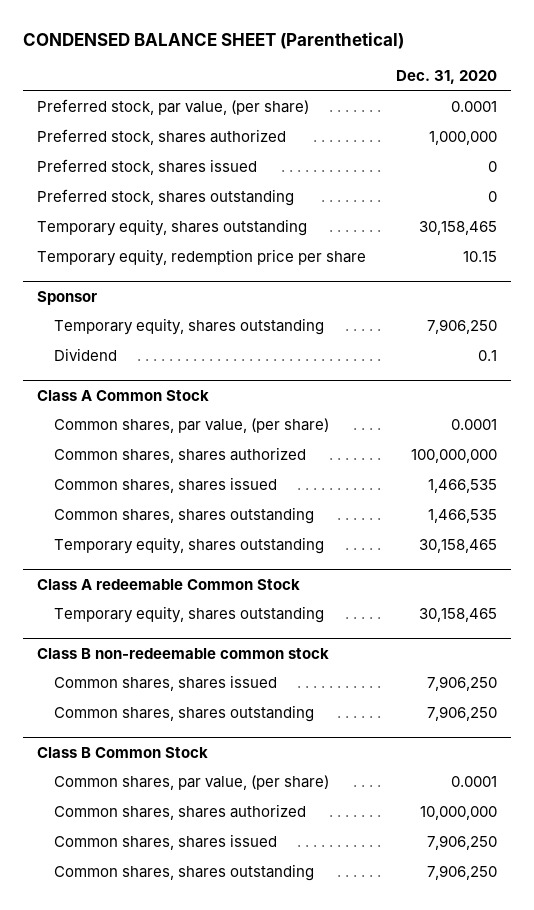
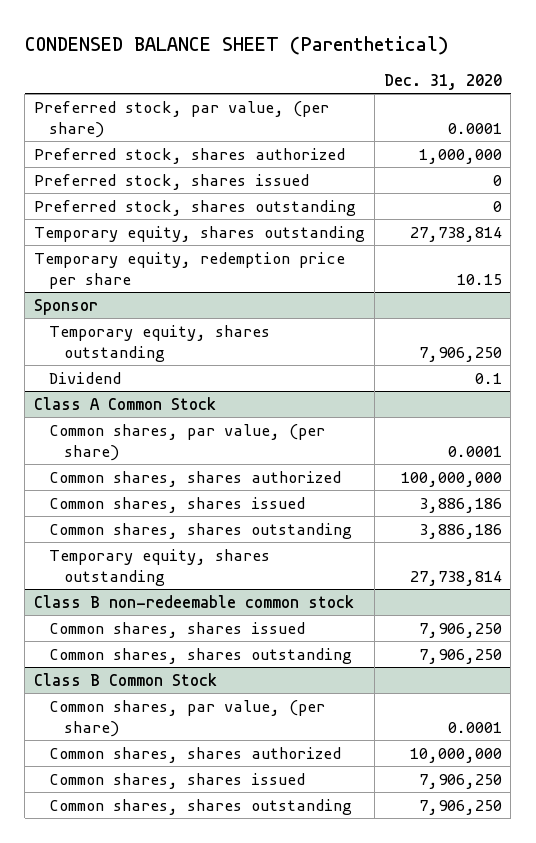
[418,221,497,236] 30,158,465 -> [409,226,502,242] 27,738,814
[37,578,301,590] Class A redeemable Common Stock -> none
[53,606,324,624] Temporary equity, shares outstanding -> none
[427,479,497,494] 1,466,535 -> [418,497,502,513] 3,886,186
[427,509,497,524] 1,466,535 -> [418,523,502,539] 3,886,186
[418,539,497,554] 30,158,465 -> [409,571,502,587] 27,738,814

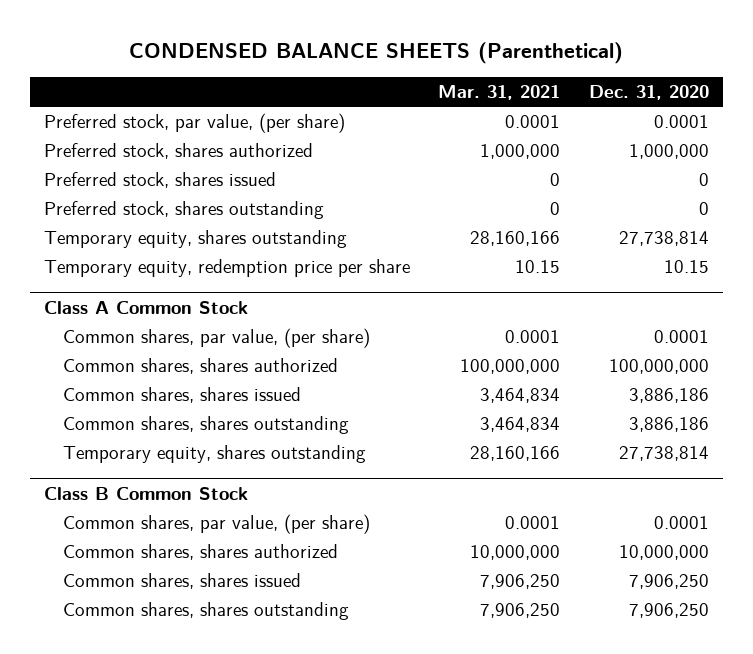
[24,35,449,55] CONDENSED BALANCE SHEET (Parenthetical) -> [129,42,624,65] CONDENSED BALANCE SHEETS (Parenthetical)
none -> [438,84,561,100] Mar. 31, 2021
[34,298,99,315] Sponsor -> none
[48,324,270,363] Temporary equity, shares outstanding -> none
[48,371,121,384] Dividend -> none
[34,594,355,608] Class B non-redeemable common stock -> none
[48,621,305,638] Common shares, shares issued -> none
[48,647,352,664] Common shares, shares outstanding -> none

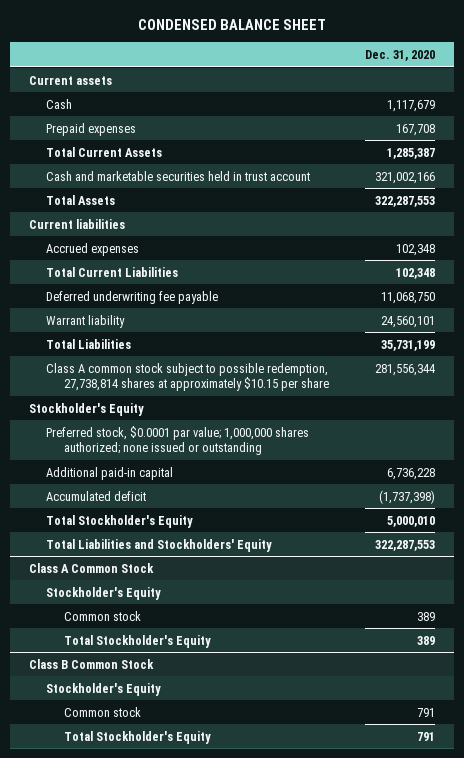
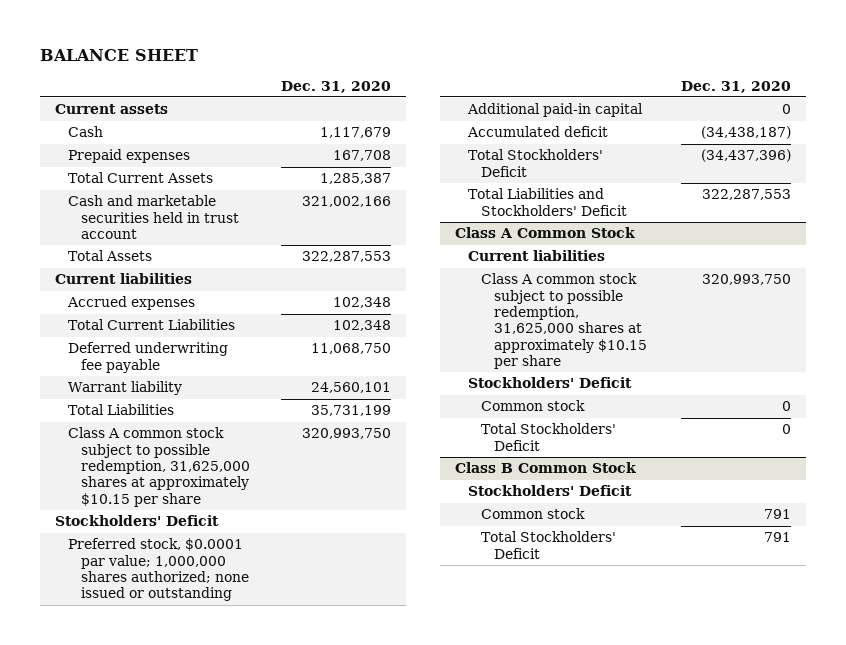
[138,18,327,30] CONDENSED BALANCE SHEET -> [39,48,198,61] BALANCE SHEET
[46,362,329,392] Class A common stock subject to possible redemption, 27,738,814 shares at approximately $10.15 per share -> [67,427,250,507] Class A common stock subject to possible redemption, 31,625,000 shares at approximately $10.15 per share
[375,363,436,376] 281,556,344 -> [301,428,391,440] 320,993,750
[28,402,144,416] Stockholder's Equity -> [55,515,220,527] Stockholders' Deficit
[387,467,436,480] 6,736,228 -> [781,104,791,115] 0
[379,489,436,504] (1,737,398) -> [700,126,791,140] (34,438,187)
[46,514,194,528] Total Stockholder's Equity -> [468,149,604,177] Total Stockholders' Deficit
[387,515,436,527] 5,000,010 -> [700,149,791,163] (34,437,396)
[46,538,273,552] Total Liabilities and Stockholders' Equity -> [468,188,628,216] Total Liabilities and Stockholders' Deficit
none -> [468,250,606,262] Current liabilities
none -> [481,273,647,369] Class A common stock subject to possible redemption, 31,625,000 shares at approximately $10.15 per share
[46,586,162,600] Stockholder's Equity -> [468,377,633,389] Stockholders' Deficit
[417,611,436,621] 389 -> [781,401,791,412] 0
[63,634,211,648] Total Stockholder's Equity -> [481,423,617,451] Total Stockholders' Deficit
[417,635,436,645] 389 -> [781,424,791,435] 0
[46,682,162,696] Stockholder's Equity -> [468,485,633,497] Stockholders' Deficit
[63,730,211,744] Total Stockholder's Equity -> [481,531,617,559] Total Stockholders' Deficit

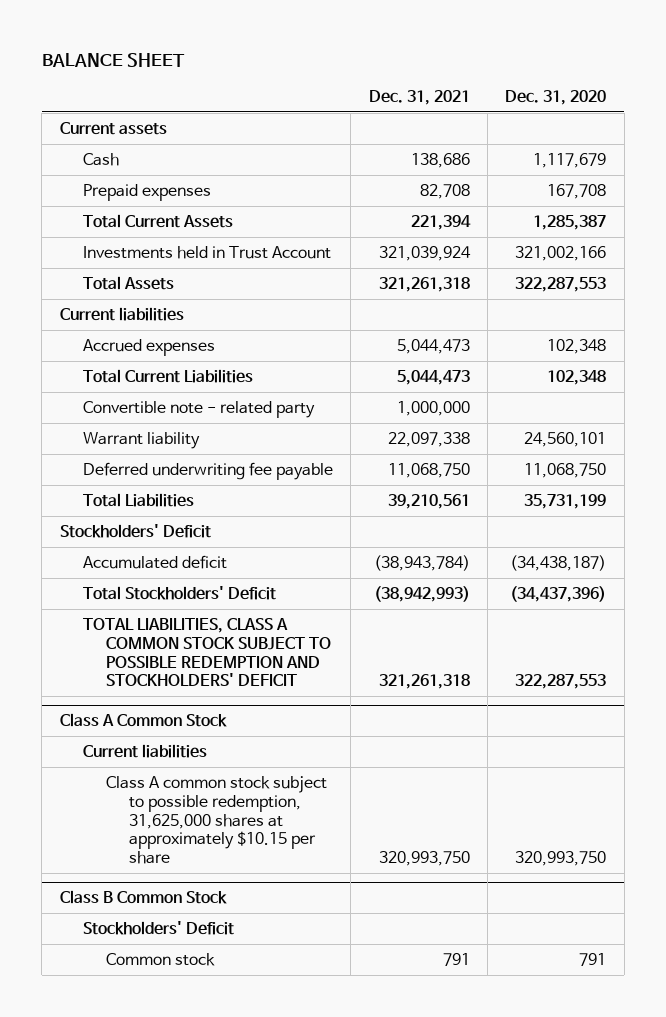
none -> [368,89,470,105] Dec. 31, 2021
[67,195,239,239] Cash and marketable securities held in trust account -> [82,245,331,259] Investments held in Trust Account
none -> [82,400,315,418] Convertible note - related party
[67,342,228,373] Deferred underwriting fee payable -> [82,461,333,480] Deferred underwriting fee payable
[67,427,250,507] Class A common stock subject to possible redemption, 31,625,000 shares at approximately $10.15 per share -> none
[67,538,249,602] Preferred stock, $0.0001 par value; 1,000,000 shares authorized; none issued or outstanding -> none
[467,103,644,118] Additional paid-in capital -> none
[468,188,628,216] Total Liabilities and Stockholders' Deficit -> [82,617,332,687] TOTAL LIABILITIES, CLASS A COMMON STOCK SUBJECT TO POSSIBLE REDEMPTION AND STOCKHOLDERS' DEFICIT
[468,377,633,389] Stockholders' Deficit -> none
[481,400,586,412] Common stock -> none
[481,423,617,451] Total Stockholders' Deficit -> none
[481,531,617,559] Total Stockholders' Deficit -> none

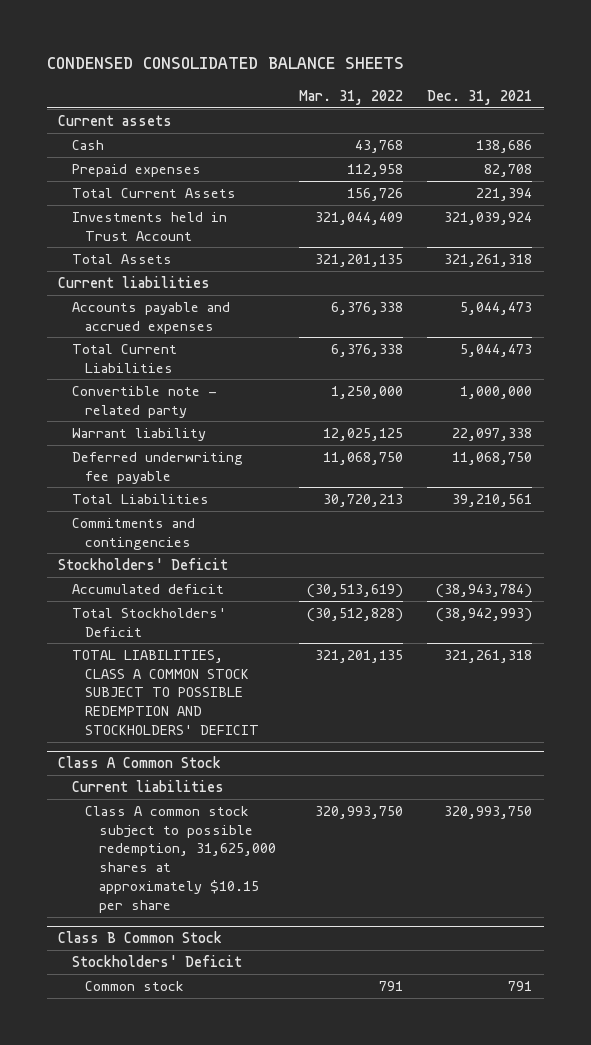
[41,52,185,67] BALANCE SHEET -> [46,57,404,70] CONDENSED CONSOLIDATED BALANCE SHEETS
[505,89,607,105] Dec. 31, 2020 -> none
none -> [299,89,404,105] Mar. 31, 2022
[82,338,215,356] Accrued expenses -> [71,301,230,334] Accounts payable and accrued expenses
none -> [71,517,195,550] Commitments and contingencies

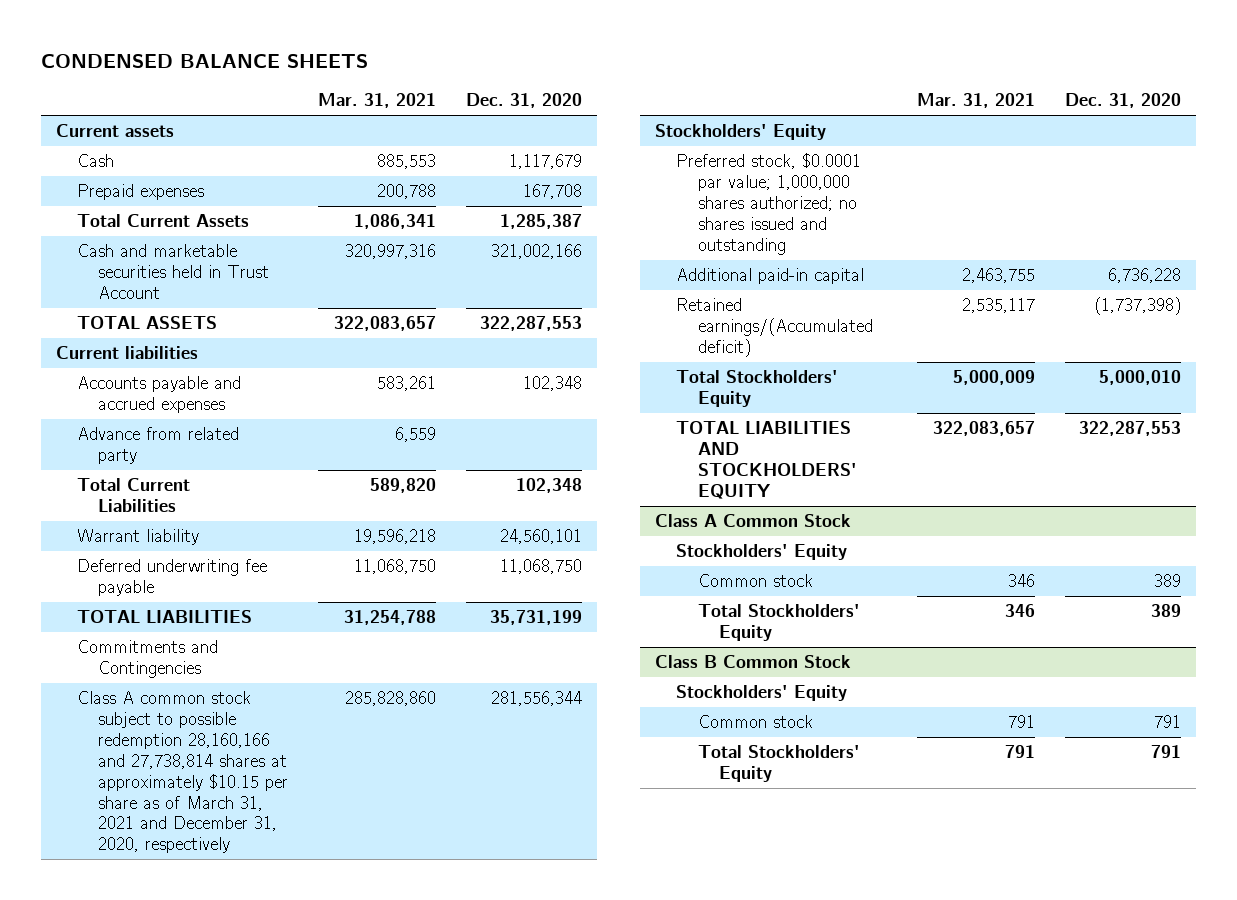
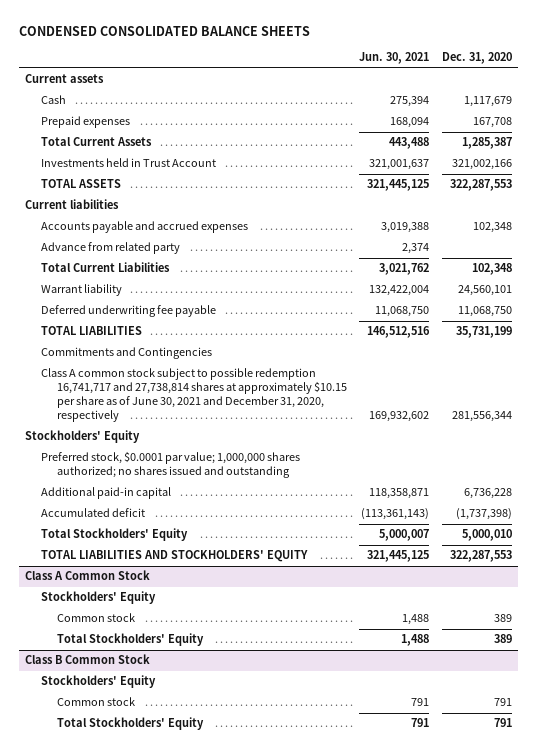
[40,54,368,69] CONDENSED BALANCE SHEETS -> [18,25,310,36] CONDENSED CONSOLIDATED BALANCE SHEETS
[318,93,437,109] Mar. 31, 2021 -> none
none -> [359,52,430,65] Jun. 30, 2021
[77,243,270,299] Cash and marketable securities held in Trust Account -> [41,158,217,168] Investments held in Trust Account
[77,690,289,854] Class A common stock subject to possible redemption 28,160,166 and 27,738,814 shares at approximately $10.15 per share as of March 31, 2021 and December 31, 2020, respectively -> [41,368,348,423] Class A common stock subject to possible redemption 16,741,717 and 27,738,814 shares at approximately $10.15 per share as of June 30, 2021 and December 31, 2020, respectively
[676,297,873,357] Retained earnings/(Accumulated deficit) -> [41,508,146,518] Accumulated deficit

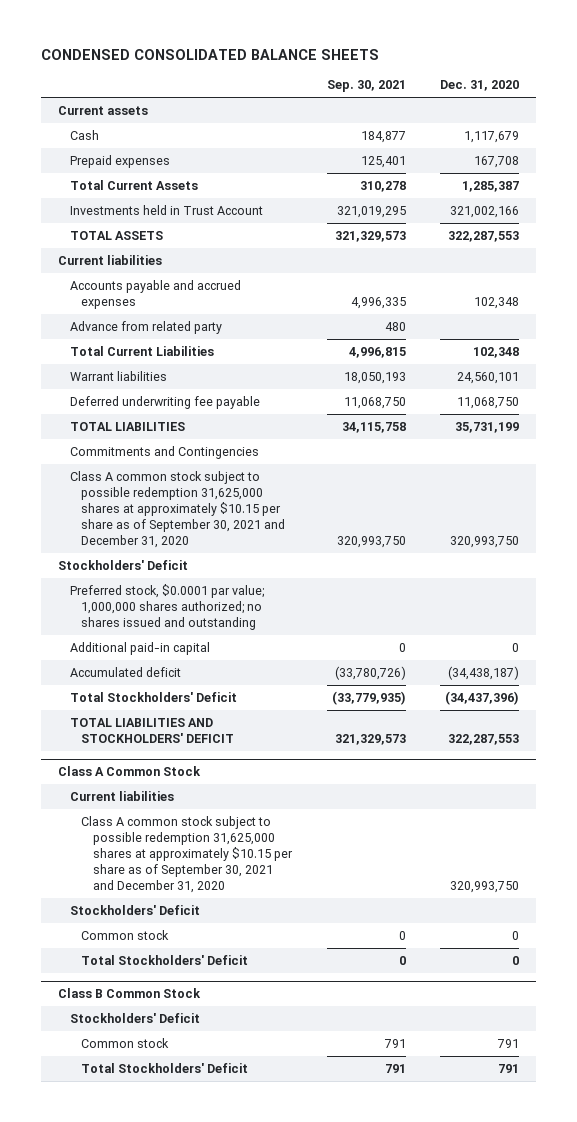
[359,52,430,65] Jun. 30, 2021 -> none
none -> [326,80,406,93] Sep. 30, 2021
[41,284,123,297] Warrant liability -> [69,370,167,381] Warrant liabilities
[41,368,348,423] Class A common stock subject to possible redemption 16,741,717 and 27,738,814 shares at approximately $10.15 per share as of June 30, 2021 and December 31, 2020, respectively -> [69,470,286,549] Class A common stock subject to possible redemption 31,625,000 shares at approximately $10.15 per share as of September 30, 2021 and December 31, 2020
[451,411,512,423] 281,556,344 -> [449,536,519,549] 320,993,750
[24,430,140,444] Stockholders' Equity -> [57,559,188,570] Stockholders' Deficit
[463,488,512,500] 6,736,228 -> [511,642,519,652] 0
[455,508,512,521] (1,737,398) -> [447,665,519,680] (34,438,187)
[41,528,189,542] Total Stockholders' Equity -> [69,691,237,702] Total Stockholders' Deficit
[461,529,512,542] 5,000,010 -> [444,690,519,705] (34,437,396)
[41,550,309,563] TOTAL LIABILITIES AND STOCKHOLDERS' EQUITY -> [69,717,235,743] TOTAL LIABILITIES AND STOCKHOLDERS' DEFICIT
none -> [69,790,174,801] Current liabilities
none -> [81,815,294,894] Class A common stock subject to possible redemption 31,625,000 shares at approximately $10.15 per share as of September 30, 2021 and December 31, 2020
[41,591,157,605] Stockholders' Equity -> [69,904,200,915] Stockholders' Deficit
[493,614,512,623] 389 -> [511,930,519,940] 0
[57,633,205,647] Total Stockholders' Equity -> [81,954,249,965] Total Stockholders' Deficit
[493,634,512,644] 389 -> [511,955,519,965] 0
[41,675,157,689] Stockholders' Equity -> [69,1012,200,1023] Stockholders' Deficit
[57,717,205,731] Total Stockholders' Equity -> [81,1062,249,1073] Total Stockholders' Deficit

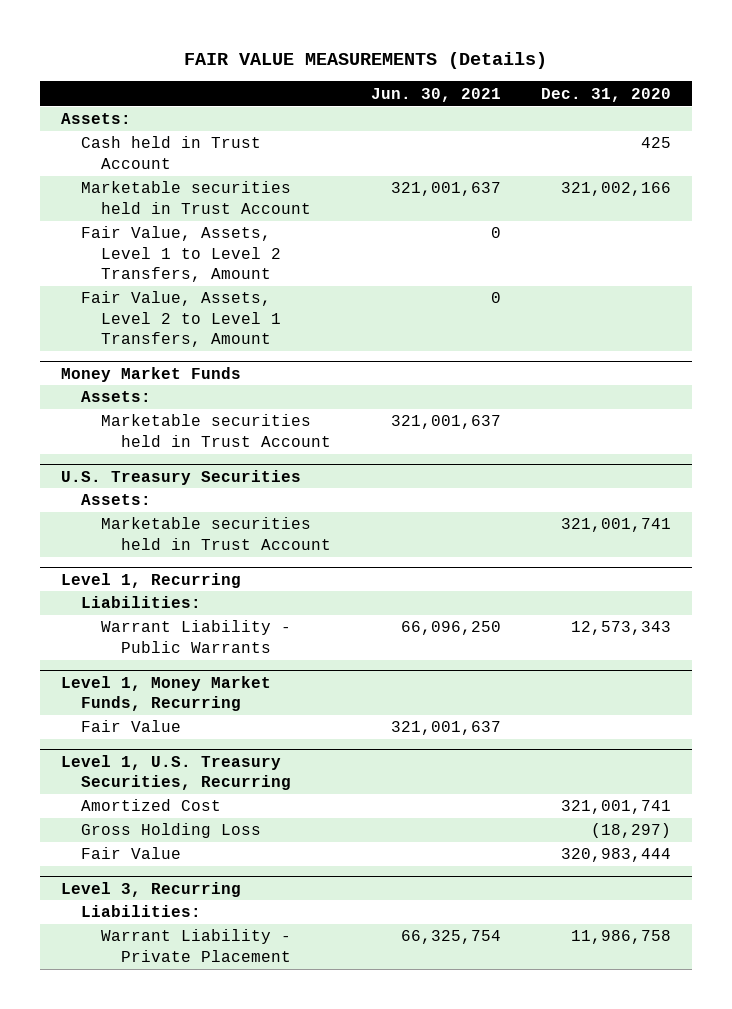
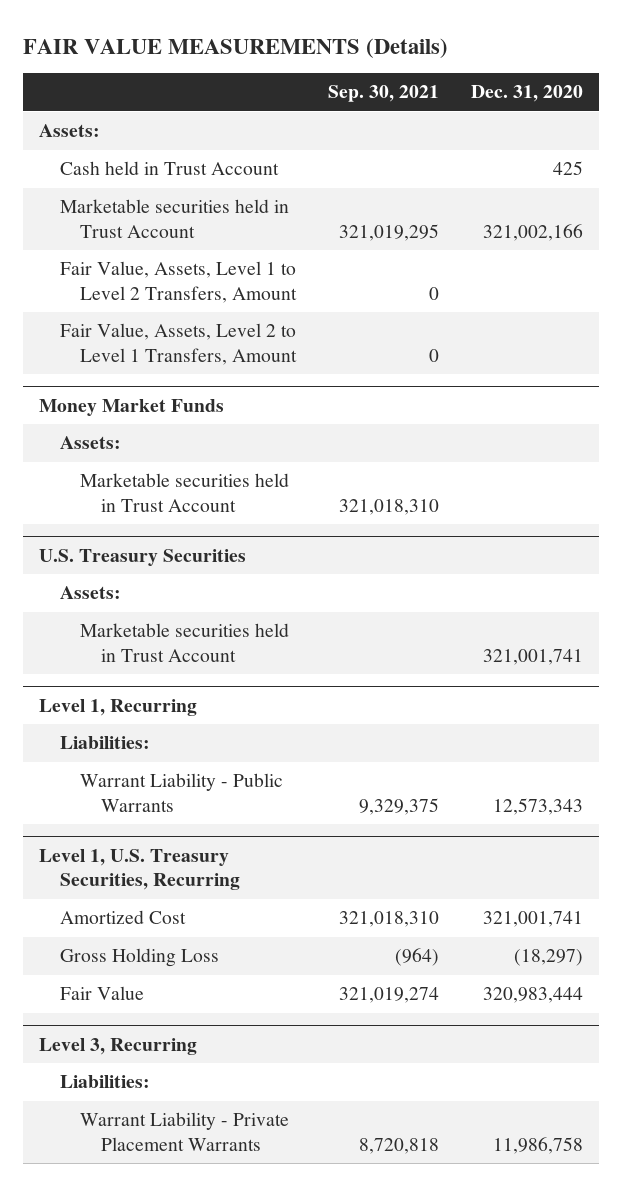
[371,87,502,102] Jun. 30, 2021 -> none
none -> [328,85,440,103] Sep. 30, 2021
[60,675,271,711] Level 1, Money Market Funds, Recurring -> none
[80,720,181,733] Fair Value -> none
[100,929,291,962] Warrant Liability - Private Placement -> [80,1112,290,1151] Warrant Liability - Private Placement Warrants

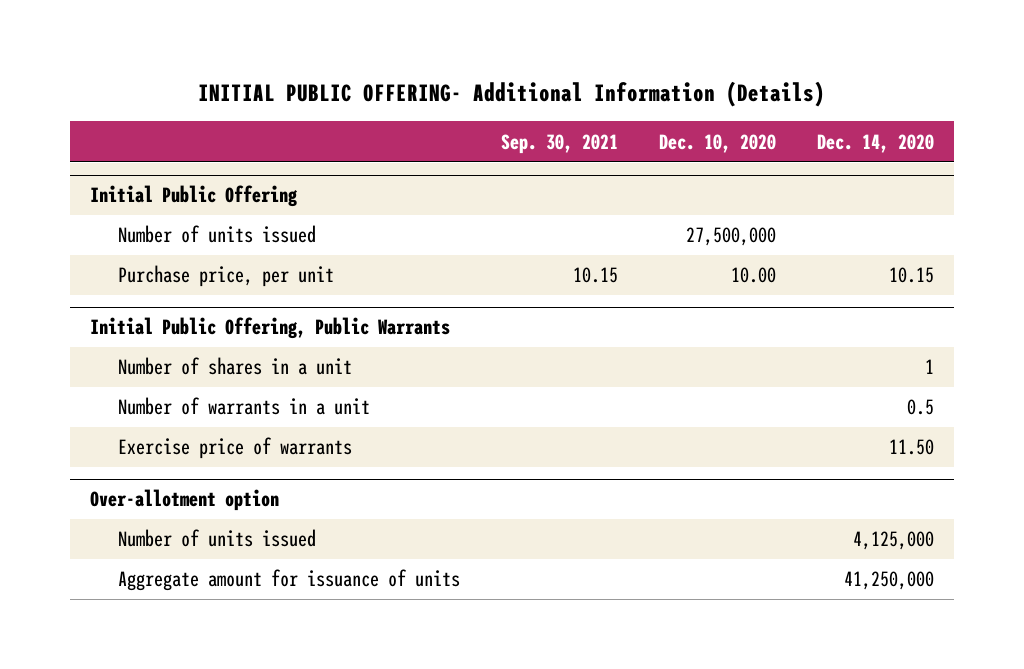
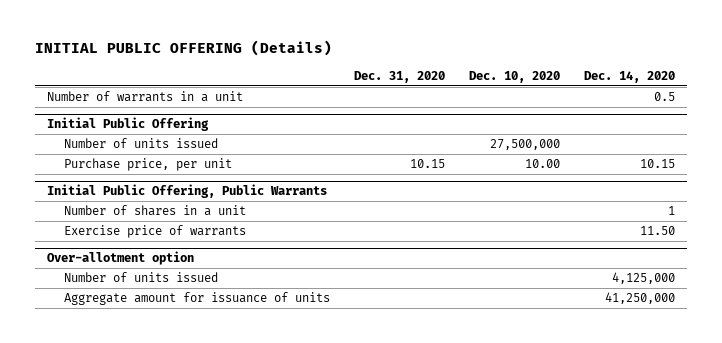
[198,81,826,108] INITIAL PUBLIC OFFERING- Additional Information (Details) -> [34,40,332,57] INITIAL PUBLIC OFFERING (Details)
[501,133,619,154] Sep. 30, 2021 -> none
none -> [354,70,446,83] Dec. 31, 2020
none -> [46,91,243,103] Number of warrants in a unit
[118,397,371,416] Number of warrants in a unit -> none

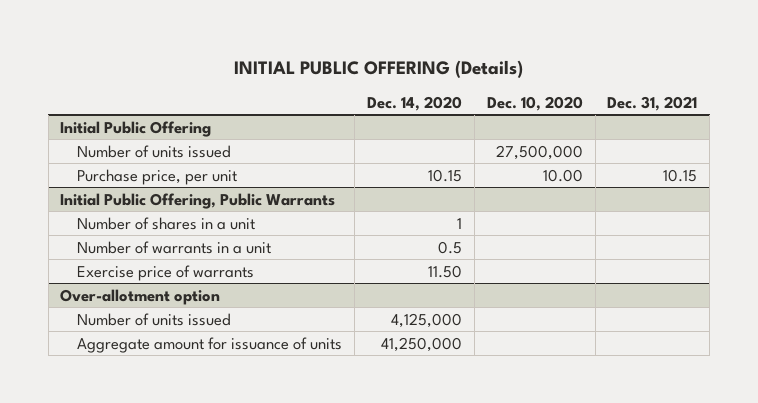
[354,70,446,83] Dec. 31, 2020 -> none
none -> [607,95,698,111] Dec. 31, 2021
[46,91,243,103] Number of warrants in a unit -> none
none -> [77,240,272,254] Number of warrants in a unit

